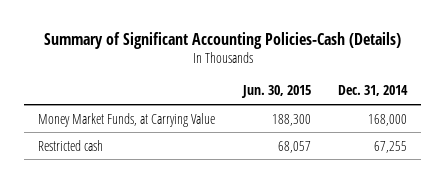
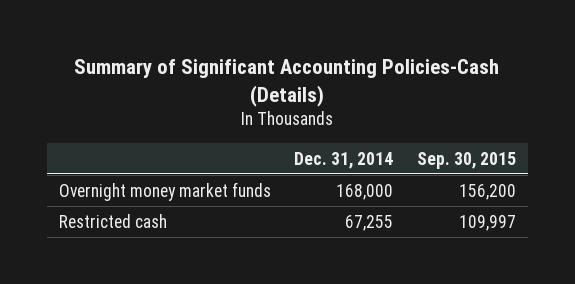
[240,85,311,99] Jun. 30, 2015 -> none
none -> [417,151,517,169] Sep. 30, 2015
[38,112,216,127] Money Market Funds, at Carrying Value -> [58,181,271,201] Overnight money market funds

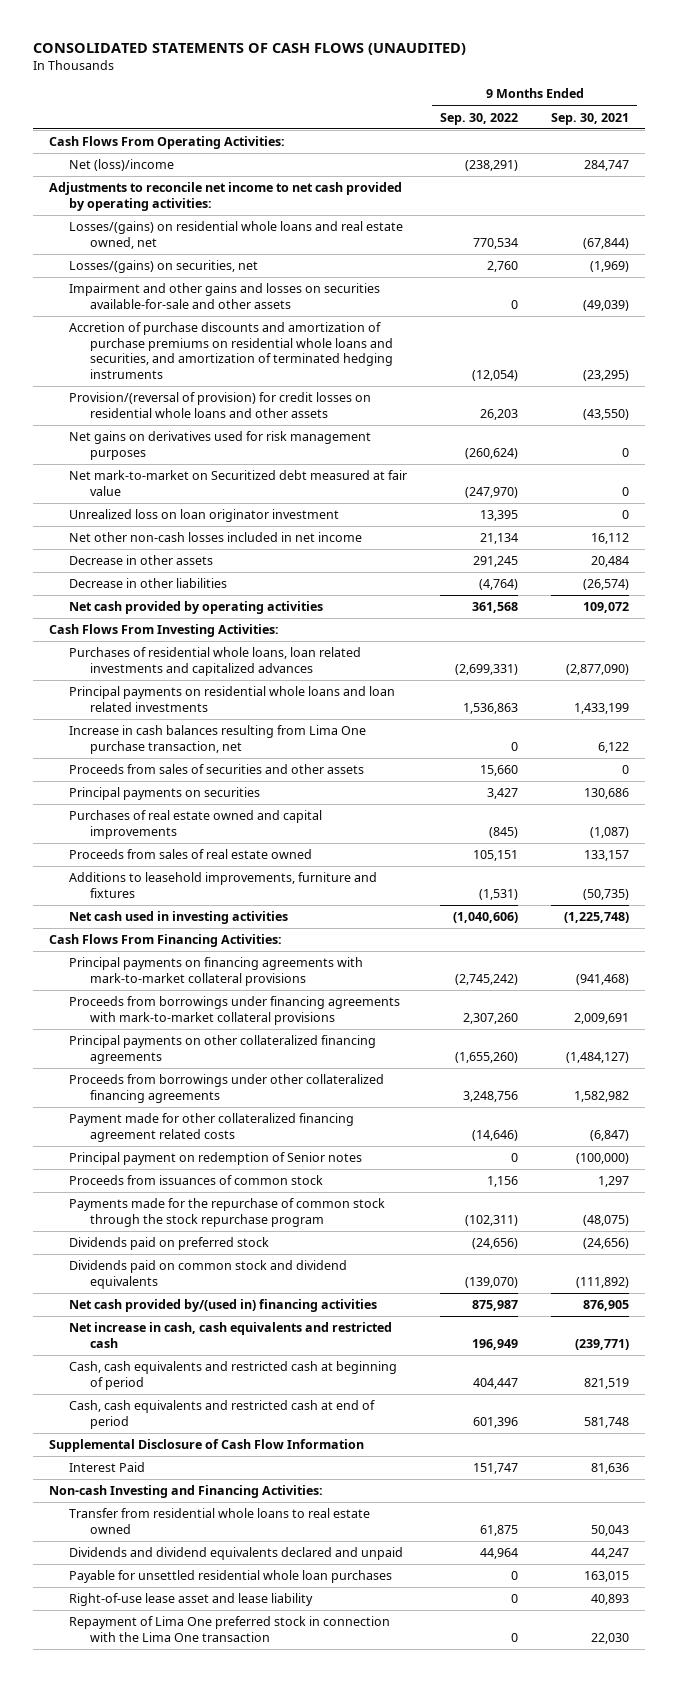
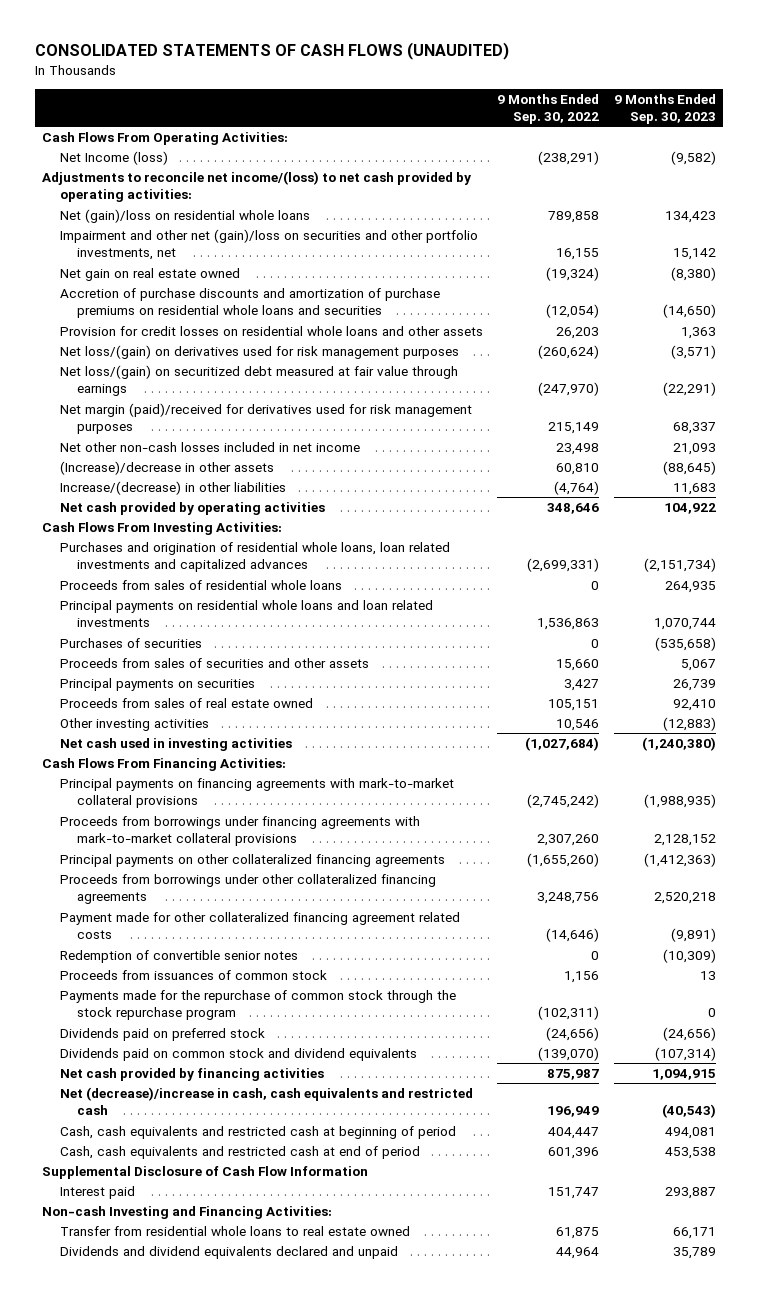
[551,112,630,125] Sep. 30, 2021 -> none
none -> [613,93,716,124] 9 Months Ended Sep. 30, 2023
[69,283,381,309] Impairment and other gains and losses on securities available-for-sale and other assets -> none
[69,509,340,523] Unrealized loss on loan originator investment -> none
[69,159,175,172] Net (loss)/income -> [59,151,168,166] Net Income (loss)
[49,182,403,211] Adjustments to reconcile net income to net cash provided by operating activities: -> [42,171,472,203] Adjustments to reconcile net income/(loss) to net cash provided by operating activities:
[69,221,404,249] Losses/(gains) on residential whole loans and real estate owned, net -> [59,209,310,224] Net (gain)/loss on residential whole loans
[473,237,519,249] 770,534 -> [548,211,600,224] 789,858
[69,260,259,274] Losses/(gains) on securities, net -> [59,229,478,261] Impairment and other net (gain)/loss on securities and other portfolio investments, net
[487,261,519,273] 2,760 -> [556,248,600,261] 16,155
none -> [59,268,240,282] Net gain on real estate owned
[69,322,393,379] Accretion of purchase discounts and amortization of purchase premiums on residential whole loans and securities, and amortization of terminated hedging instruments -> [59,288,440,319] Accretion of purchase discounts and amortization of purchase premiums on residential whole loans and securities
[69,392,372,418] Provision/(reversal of provision) for credit losses on residential whole loans and other assets -> [59,326,483,337] Provision for credit losses on residential whole loans and other assets
[69,431,372,460] Net gains on derivatives used for risk management purposes -> [59,345,459,360] Net loss/(gain) on derivatives used for risk management purposes
[69,470,408,496] Net mark-to-market on Securitized debt measured at fair value -> [59,365,458,397] Net loss/(gain) on securitized debt measured at fair value through earnings
none -> [59,403,472,435] Net margin (paid)/received for derivatives used for risk management purposes
[480,533,519,545] 21,134 -> [556,443,600,456] 23,498
[69,555,214,566] Decrease in other assets -> [59,461,274,476] (Increase)/decrease in other assets
[473,556,519,568] 291,245 -> [556,463,600,476] 60,810
[69,578,228,589] Decrease in other liabilities -> [59,481,286,496] Increase/(decrease) in other liabilities
[472,602,519,614] 361,568 -> [547,503,600,515] 348,646
[69,647,362,676] Purchases of residential whole loans, loan related investments and capitalized advances -> [59,542,450,573] Purchases and origination of residential whole loans, loan related investments and capitalized advances
none -> [59,580,342,591] Proceeds from sales of residential whole loans
[69,725,367,754] Increase in cash balances resulting from Lima One purchase transaction, net -> none
none -> [59,638,202,649] Purchases of securities
[69,810,323,839] Purchases of real estate owned and capital improvements -> none
[69,872,378,898] Additions to leasehold improvements, furniture and fixtures -> none
none -> [59,718,209,732] Other investing activities
[453,912,519,924] (1,040,606) -> [525,737,600,752] (1,027,684)
[69,1152,363,1166] Principal payment on redemption of Senior notes -> [59,950,298,964] Redemption of convertible senior notes
[69,1299,378,1313] Net cash provided by/(used in) financing activities -> [59,1068,324,1082] Net cash provided by financing activities
[69,1322,393,1348] Net increase in cash, cash equivalents and restricted cash -> [59,1087,473,1116] Net (decrease)/increase in cash, cash equivalents and restricted cash
[69,1462,146,1473] Interest Paid -> [59,1186,135,1200] Interest paid
[69,1570,393,1584] Payable for unsettled residential whole loan purchases -> none
[69,1593,314,1607] Right-of-use lease asset and lease liability -> none
[69,1616,391,1642] Repayment of Lima One preferred stock in connection with the Lima One transaction -> none

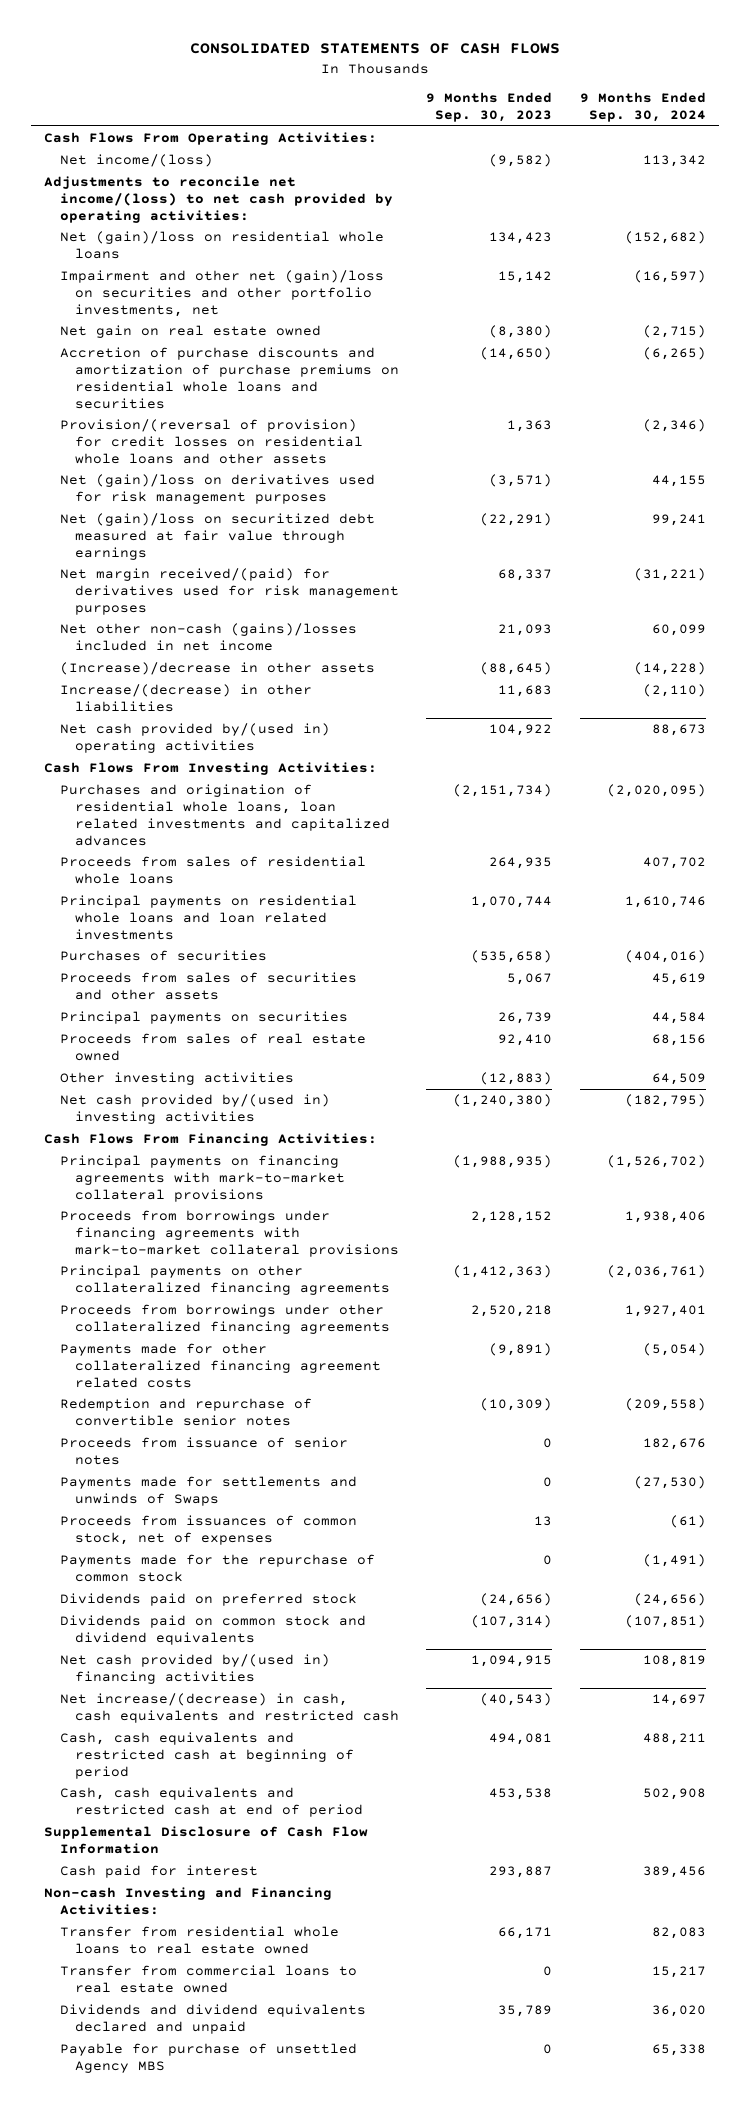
[35,42,510,61] CONSOLIDATED STATEMENTS OF CASH FLOWS (UNAUDITED) -> [190,43,561,55] CONSOLIDATED STATEMENTS OF CASH FLOWS
[497,93,600,124] 9 Months Ended Sep. 30, 2022 -> none
none -> [579,92,706,123] 9 Months Ended Sep. 30, 2024
[59,151,168,166] Net Income (loss) -> [59,154,213,168] Net income/(loss)
[59,326,483,337] Provision for credit losses on residential whole loans and other assets -> [59,419,364,464] Provision/(reversal of provision) for credit losses on residential whole loans and other assets
[59,345,459,360] Net loss/(gain) on derivatives used for risk management purposes -> [59,474,375,504] Net (gain)/loss on derivatives used for risk management purposes
[59,365,458,397] Net loss/(gain) on securitized debt measured at fair value through earnings -> [59,513,375,560] Net (gain)/loss on securitized debt measured at fair value through earnings
[59,403,472,435] Net margin (paid)/received for derivatives used for risk management purposes -> [59,568,400,615] Net margin received/(paid) for derivatives used for risk management purposes
[59,442,360,453] Net other non-cash losses included in net income -> [59,623,357,651] Net other non-cash (gains)/losses included in net income
[59,502,325,516] Net cash provided by operating activities -> [59,723,330,753] Net cash provided by/(used in) operating activities
[59,738,292,752] Net cash used in investing activities -> [59,1094,330,1124] Net cash provided by/(used in) investing activities
[59,912,460,940] Payment made for other collateralized financing agreement related costs -> [59,1343,382,1388] Payments made for other collateralized financing agreement related costs
[59,950,298,964] Redemption of convertible senior notes -> [59,1398,312,1426] Redemption and repurchase of convertible senior notes
none -> [59,1437,348,1465] Proceeds from issuance of senior notes
none -> [59,1476,357,1506] Payments made for settlements and unwinds of Swaps
[59,970,327,981] Proceeds from issuances of common stock -> [59,1515,357,1545] Proceeds from issuances of common stock, net of expenses
[59,990,456,1021] Payments made for the repurchase of common stock through the stock repurchase program -> [59,1554,375,1582] Payments made for the repurchase of common stock
[59,1068,324,1082] Net cash provided by financing activities -> [59,1654,330,1684] Net cash provided by/(used in) financing activities
[59,1087,473,1116] Net (decrease)/increase in cash, cash equivalents and restricted cash -> [59,1693,400,1723] Net increase/(decrease) in cash, cash equivalents and restricted cash
[59,1186,135,1200] Interest paid -> [59,1865,258,1879] Cash paid for interest
none -> [59,1965,357,1993] Transfer from commercial loans to real estate owned
none -> [59,2043,357,2073] Payable for purchase of unsettled Agency MBS

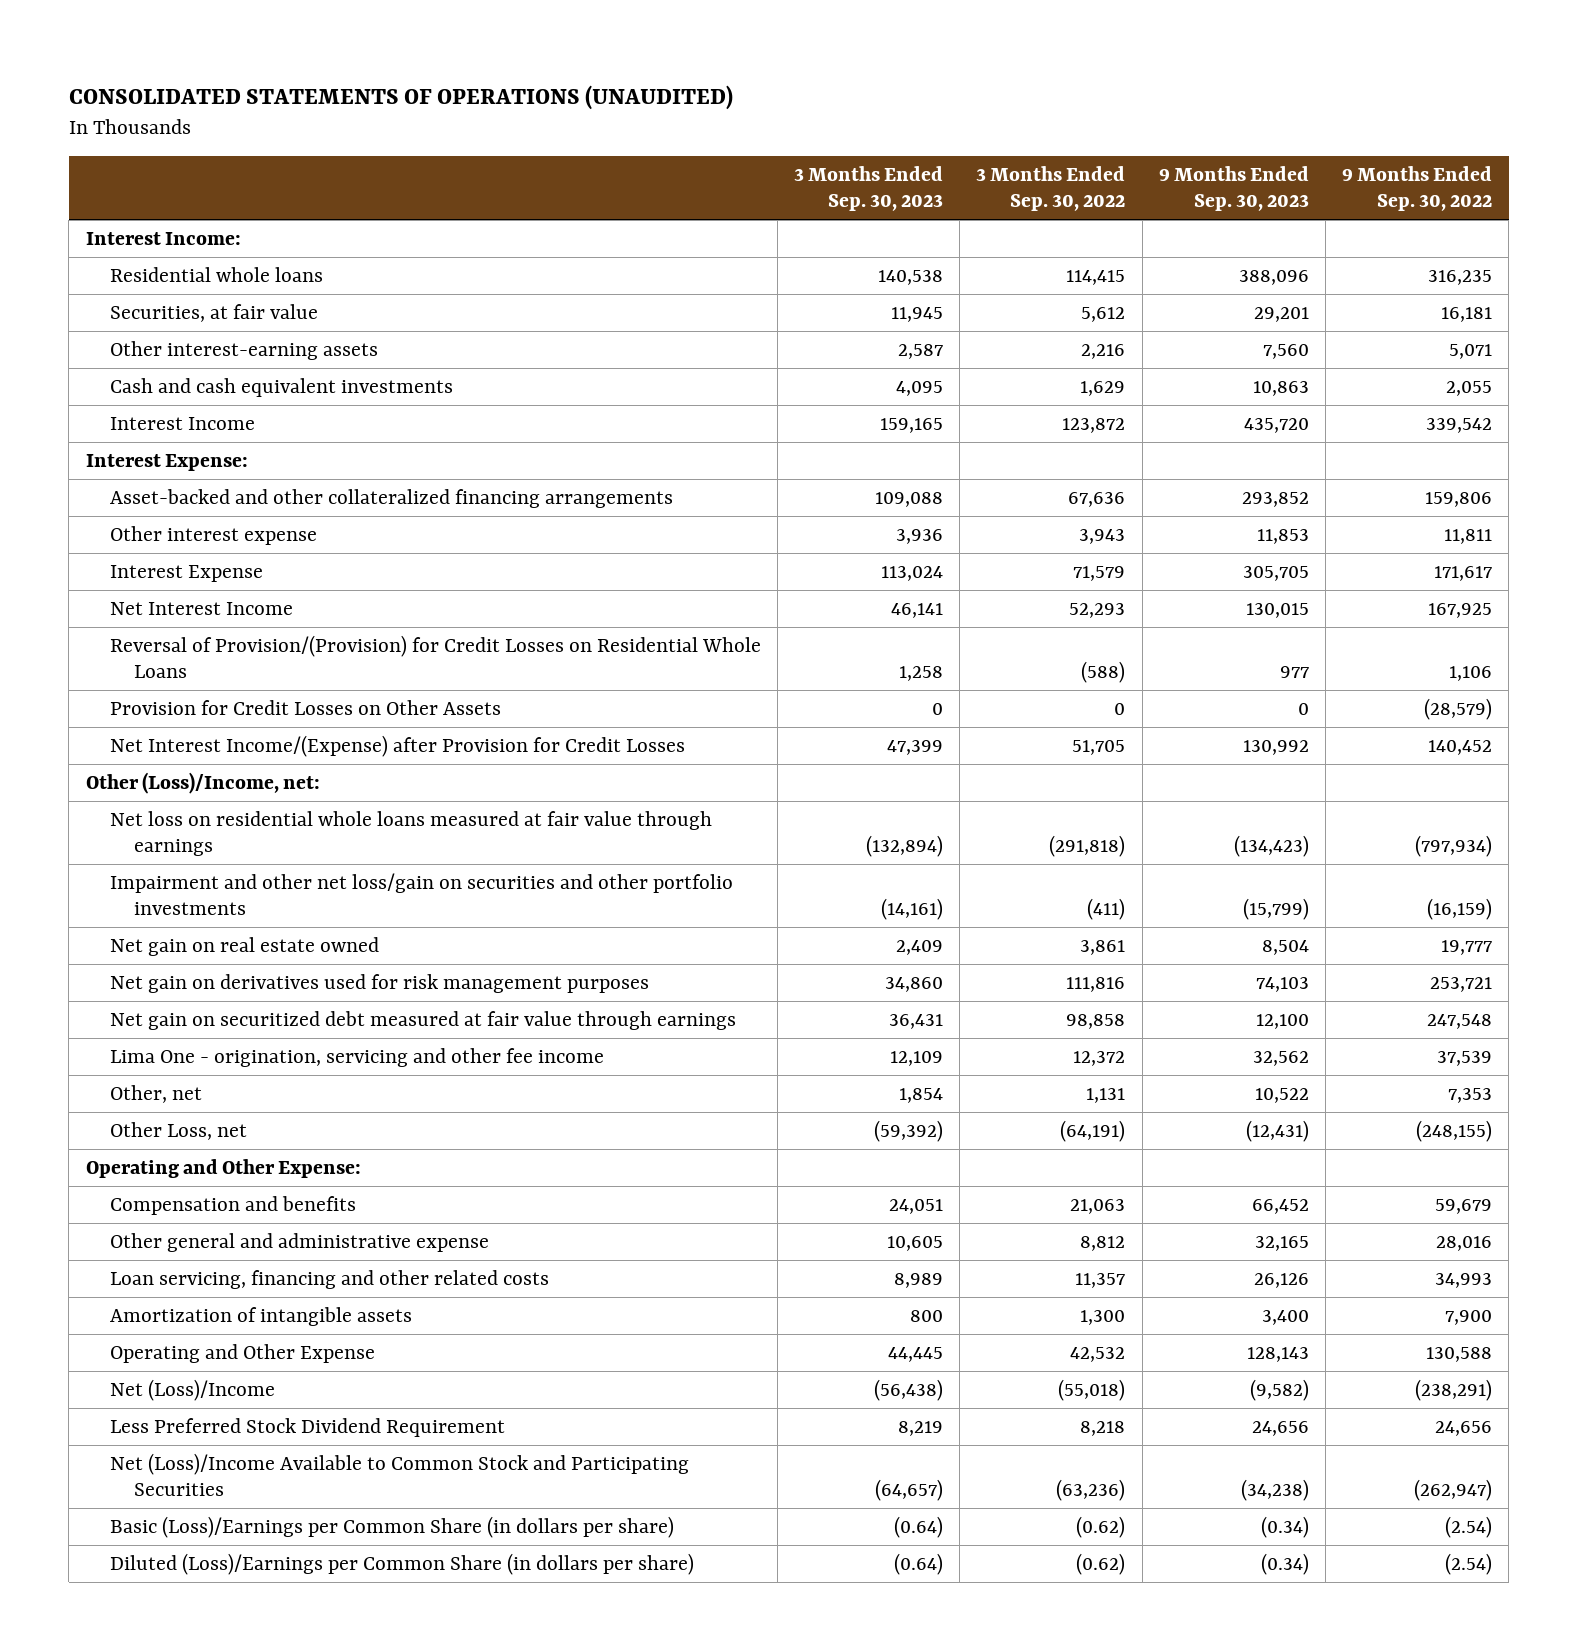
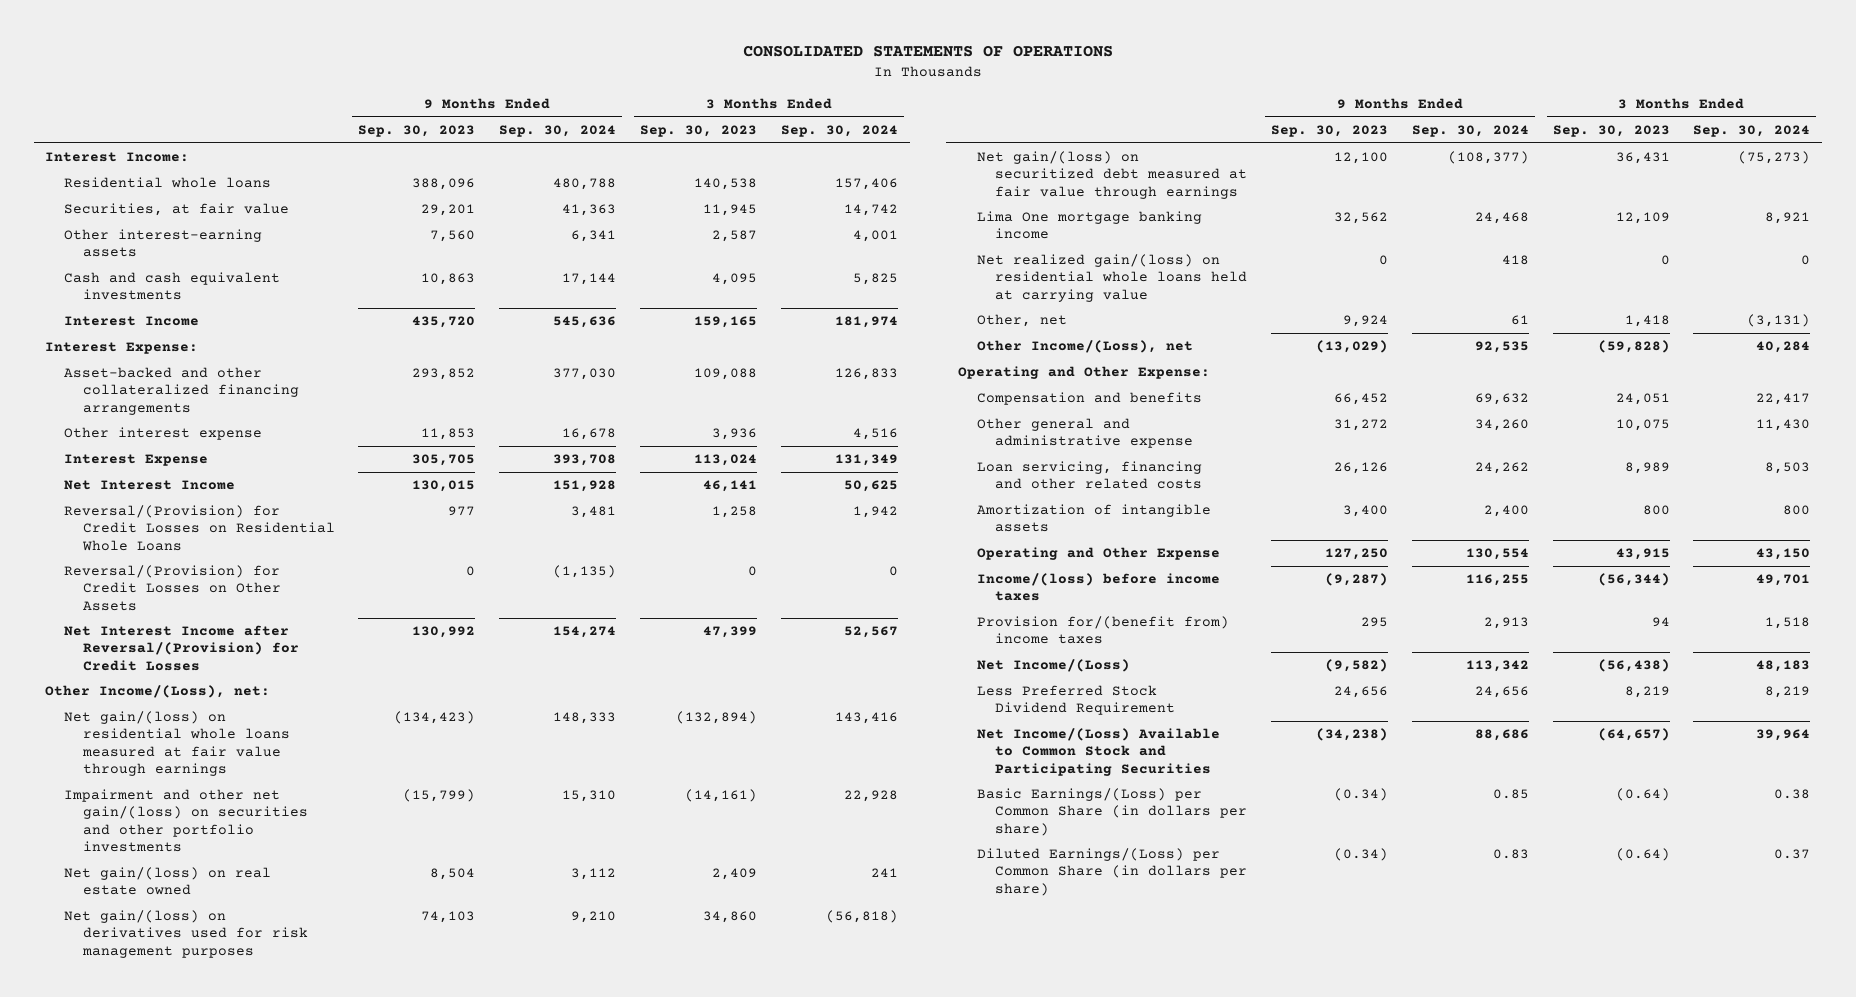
[68,84,733,110] CONSOLIDATED STATEMENTS OF OPERATIONS (UNAUDITED) -> [742,45,1113,58] CONSOLIDATED STATEMENTS OF OPERATIONS
[976,166,1126,212] 3 Months Ended Sep. 30, 2022 -> none
[1342,166,1493,212] 9 Months Ended Sep. 30, 2022 -> none
none -> [499,124,617,137] Sep. 30, 2024
none -> [780,124,898,137] Sep. 30, 2024
[109,634,761,679] Reversal of Provision/(Provision) for Credit Losses on Residential Whole Loans -> [64,505,335,551] Reversal/(Provision) for Credit Losses on Residential Whole Loans
[109,699,501,715] Provision for Credit Losses on Other Assets -> [64,565,281,611] Reversal/(Provision) for Credit Losses on Other Assets
[109,734,685,757] Net Interest Income/(Expense) after Provision for Credit Losses -> [64,625,299,671] Net Interest Income after Reversal/(Provision) for Credit Losses
[85,771,320,794] Other (Loss)/Income, net: -> [45,685,271,699] Other Income/(Loss), net:
[109,810,712,857] Net loss on residential whole loans measured at fair value through earnings -> [64,711,290,776] Net gain/(loss) on residential whole loans measured at fair value through earnings
[109,872,733,916] Impairment and other net loss/gain on securities and other portfolio investments -> [64,789,308,852] Impairment and other net gain/(loss) on securities and other portfolio investments
[109,936,379,956] Net gain on real estate owned -> [64,867,272,896] Net gain/(loss) on real estate owned
[109,973,649,993] Net gain on derivatives used for risk management purposes -> [64,910,308,958] Net gain/(loss) on derivatives used for risk management purposes
[109,1010,736,1030] Net gain on securitized debt measured at fair value through earnings -> [976,151,1248,199] Net gain/(loss) on securitized debt measured at fair value through earnings
[109,1047,604,1067] Lima One - origination, servicing and other fee income -> [976,211,1202,240] Lima One mortgage banking income
none -> [976,254,1248,302] Net realized gain/(loss) on residential whole loans held at carrying value
[899,1087,944,1103] 1,854 -> [1624,315,1670,328] 1,418
[1254,1087,1309,1103] 10,522 -> [1342,315,1388,328] 9,924
[109,1121,247,1140] Other Loss, net -> [976,340,1193,354] Other Income/(Loss), net
[874,1119,944,1142] (59,392) -> [1597,340,1670,354] (59,828)
[1245,1119,1309,1142] (12,431) -> [1315,340,1388,354] (13,029)
[887,1235,944,1251] 10,605 -> [1615,419,1670,432] 10,075
[1254,1235,1309,1251] 32,165 -> [1333,419,1388,432] 31,272
[888,1346,944,1362] 44,445 -> [1615,548,1670,561] 43,915
[1246,1346,1309,1362] 128,143 -> [1324,548,1388,561] 127,250
none -> [976,573,1220,602] Income/(loss) before income taxes
none -> [976,616,1229,645] Provision for/(benefit from) income taxes
[109,1378,275,1401] Net (Loss)/Income -> [976,659,1130,673] Net Income/(Loss)
[109,1452,689,1497] Net (Loss)/Income Available to Common Stock and Participating Securities -> [976,728,1220,776] Net Income/(Loss) Available to Common Stock and Participating Securities
[109,1515,674,1538] Basic (Loss)/Earnings per Common Share (in dollars per share) -> [976,788,1248,836] Basic Earnings/(Loss) per Common Share (in dollars per share)
[109,1552,694,1575] Diluted (Loss)/Earnings per Common Share (in dollars per share) -> [976,848,1248,896] Diluted Earnings/(Loss) per Common Share (in dollars per share)

